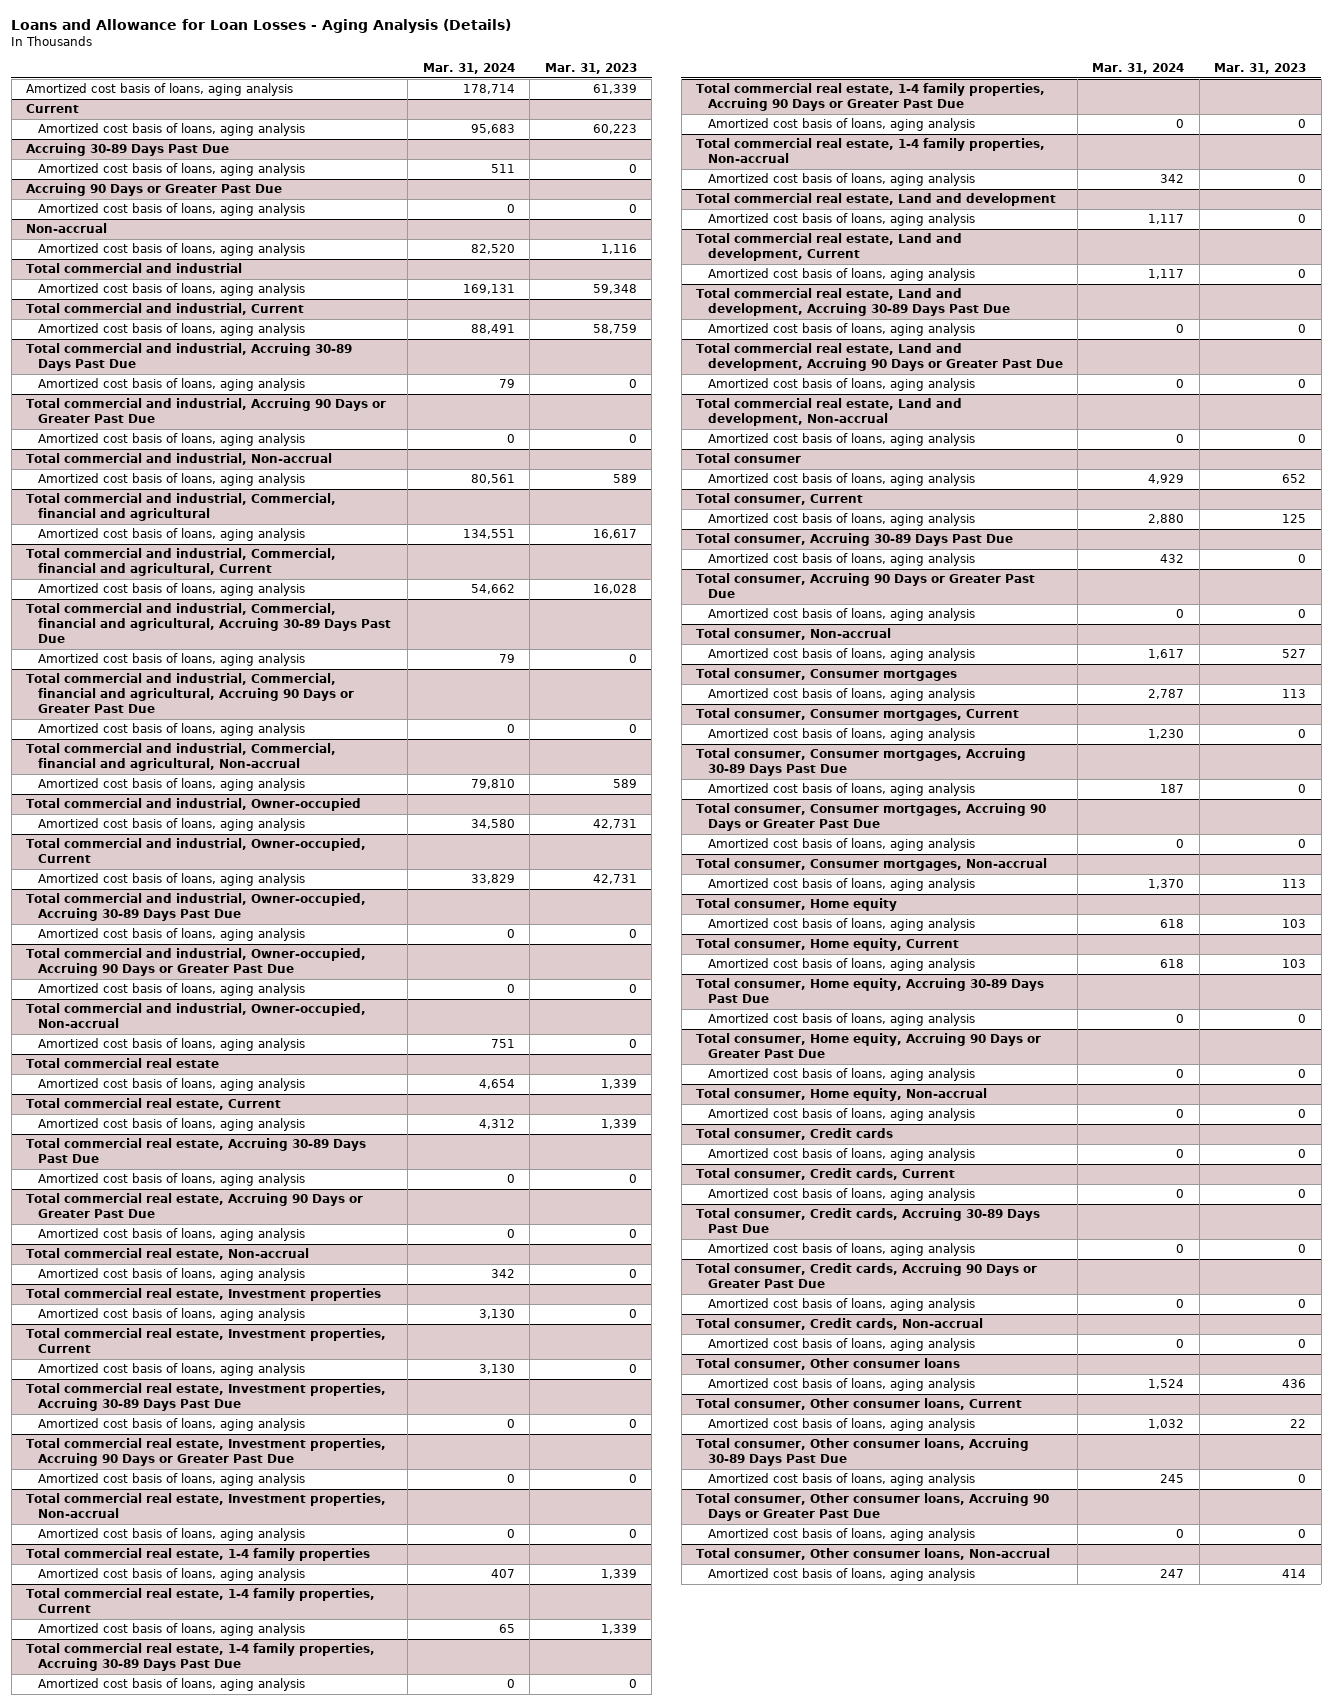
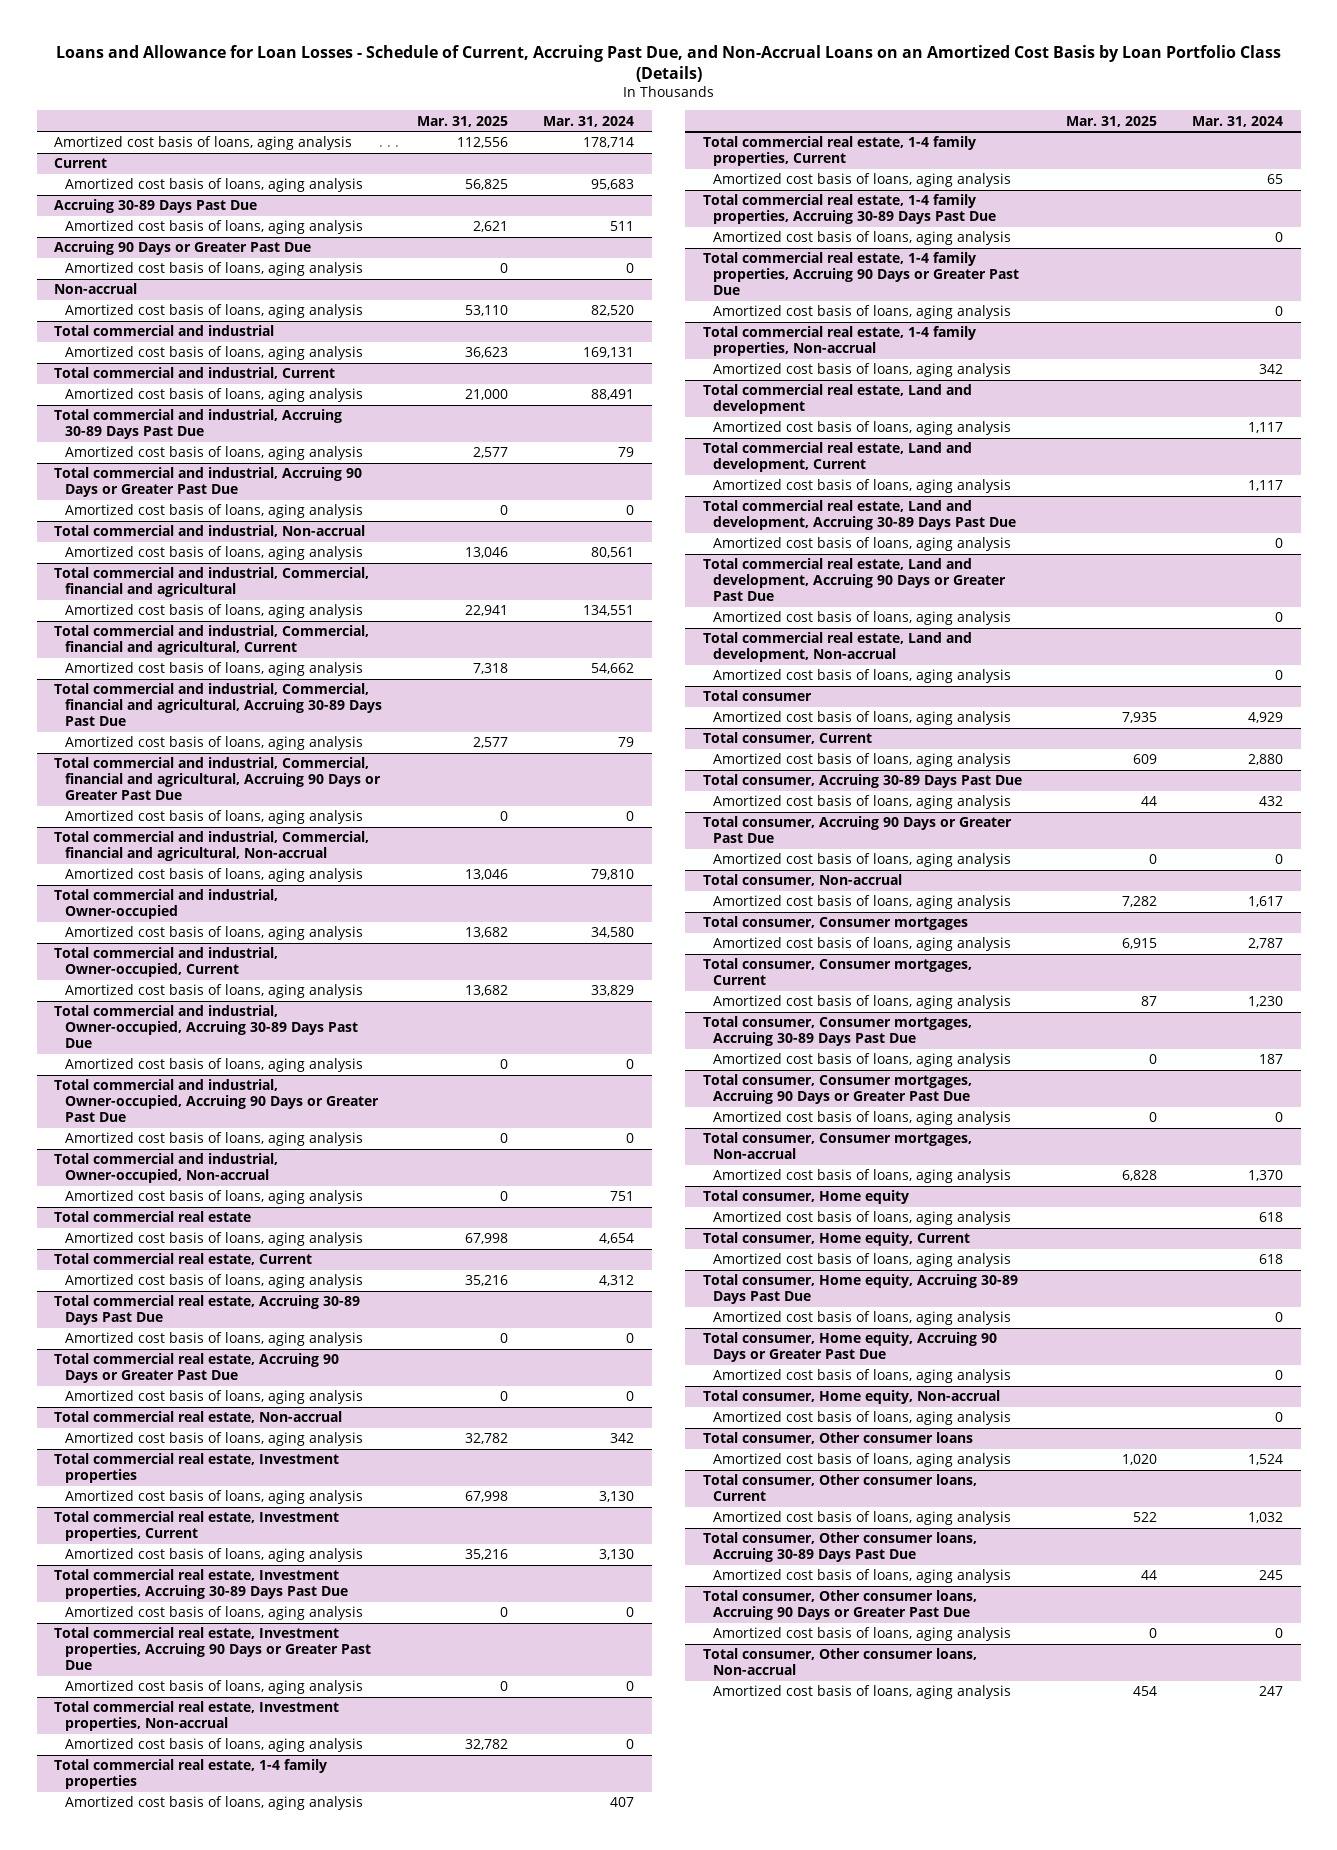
[11,18,512,33] Loans and Allowance for Loan Losses - Aging Analysis (Details) -> [55,44,1281,82] Loans and Allowance for Loan Losses - Schedule of Current, Accruing Past Due, and Non-Accrual Loans on an Amortized Cost Basis by Loan Portfolio Class (Details)
[544,63,637,75] Mar. 31, 2023 -> none
none -> [416,115,508,127] Mar. 31, 2025
[696,1128,894,1141] Total consumer, Credit cards -> none
[707,1148,975,1162] Amortized cost basis of loans, aging analysis -> none
[696,1168,956,1181] Total consumer, Credit cards, Current -> none
[707,1188,975,1202] Amortized cost basis of loans, aging analysis -> none
[696,1208,1041,1234] Total consumer, Credit cards, Accruing 30-89 Days Past Due -> none
[707,1243,975,1257] Amortized cost basis of loans, aging analysis -> none
[696,1263,1038,1289] Total consumer, Credit cards, Accruing 90 Days or Greater Past Due -> none
[707,1298,975,1312] Amortized cost basis of loans, aging analysis -> none
[696,1318,984,1331] Total consumer, Credit cards, Non-accrual -> none
[707,1338,975,1352] Amortized cost basis of loans, aging analysis -> none

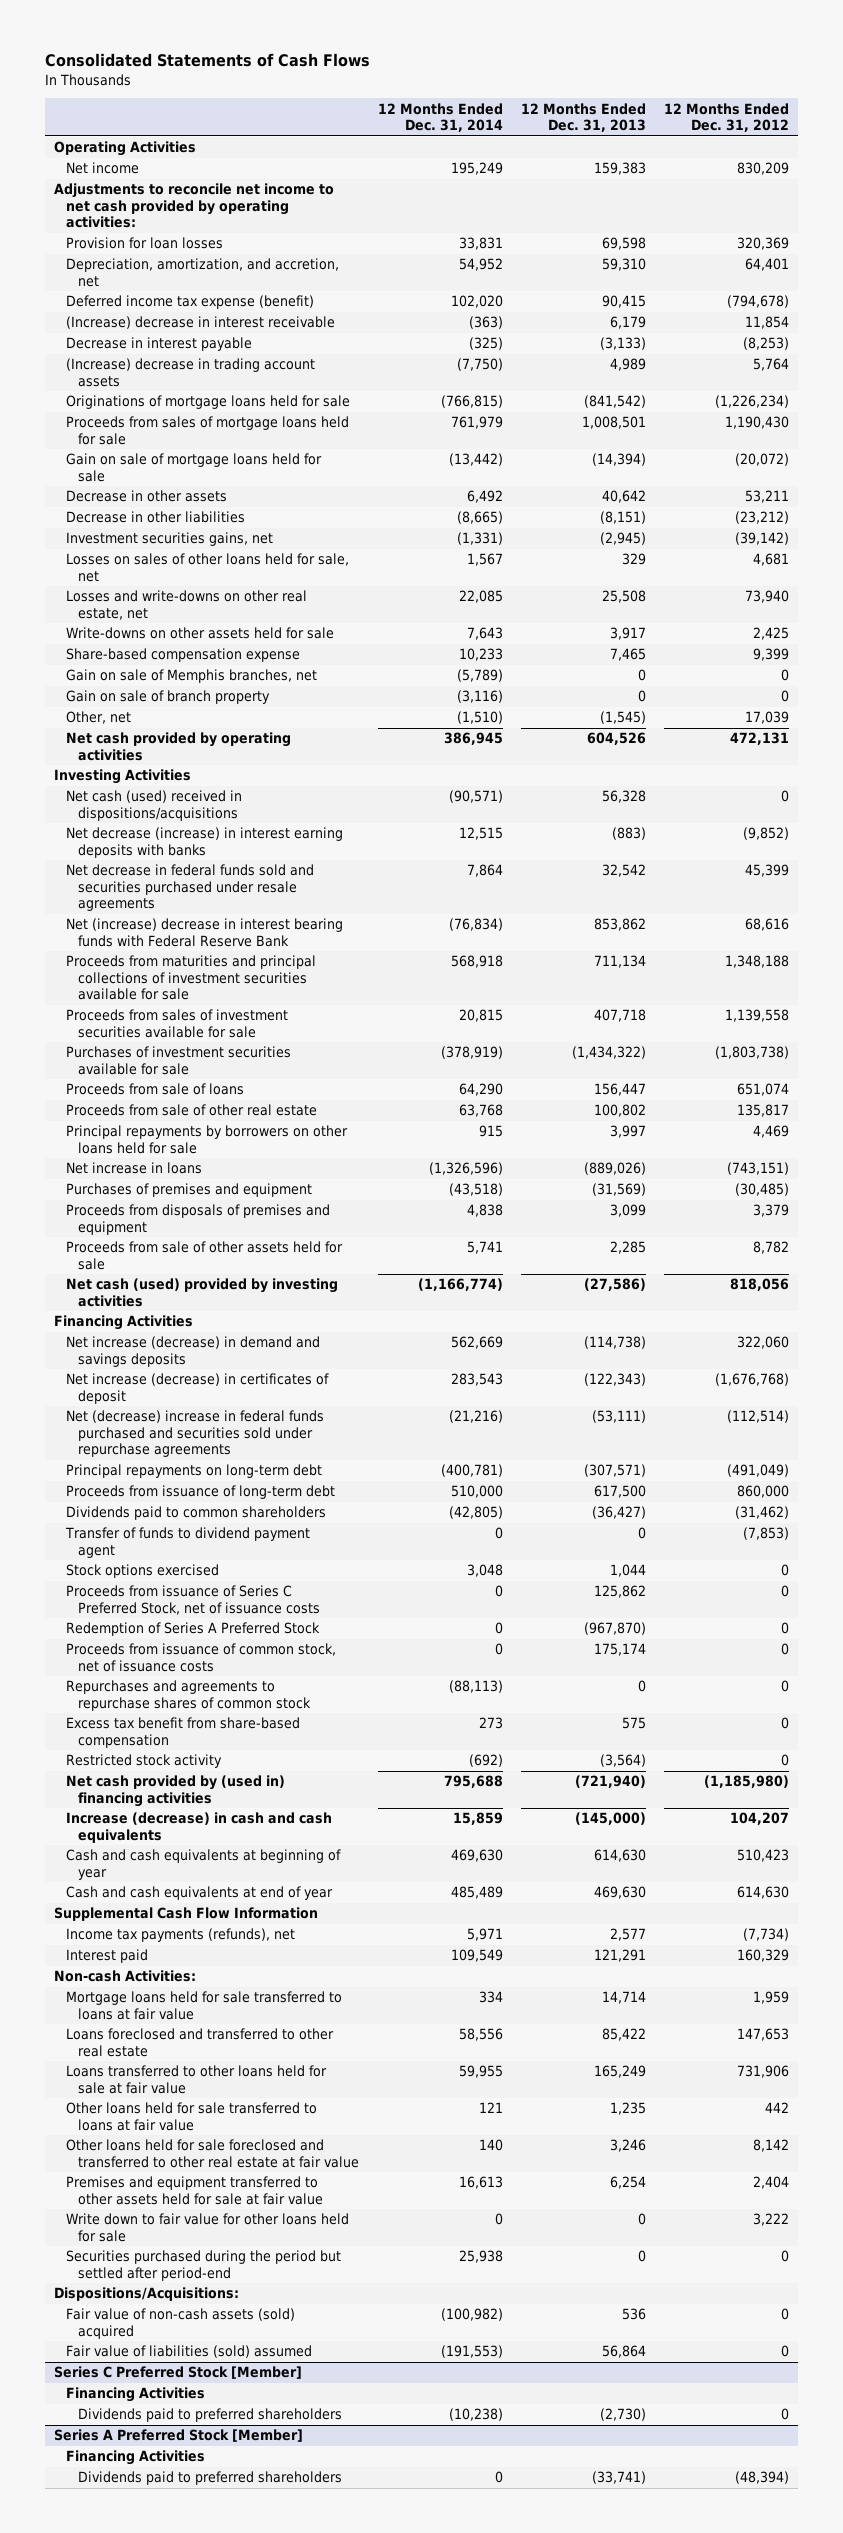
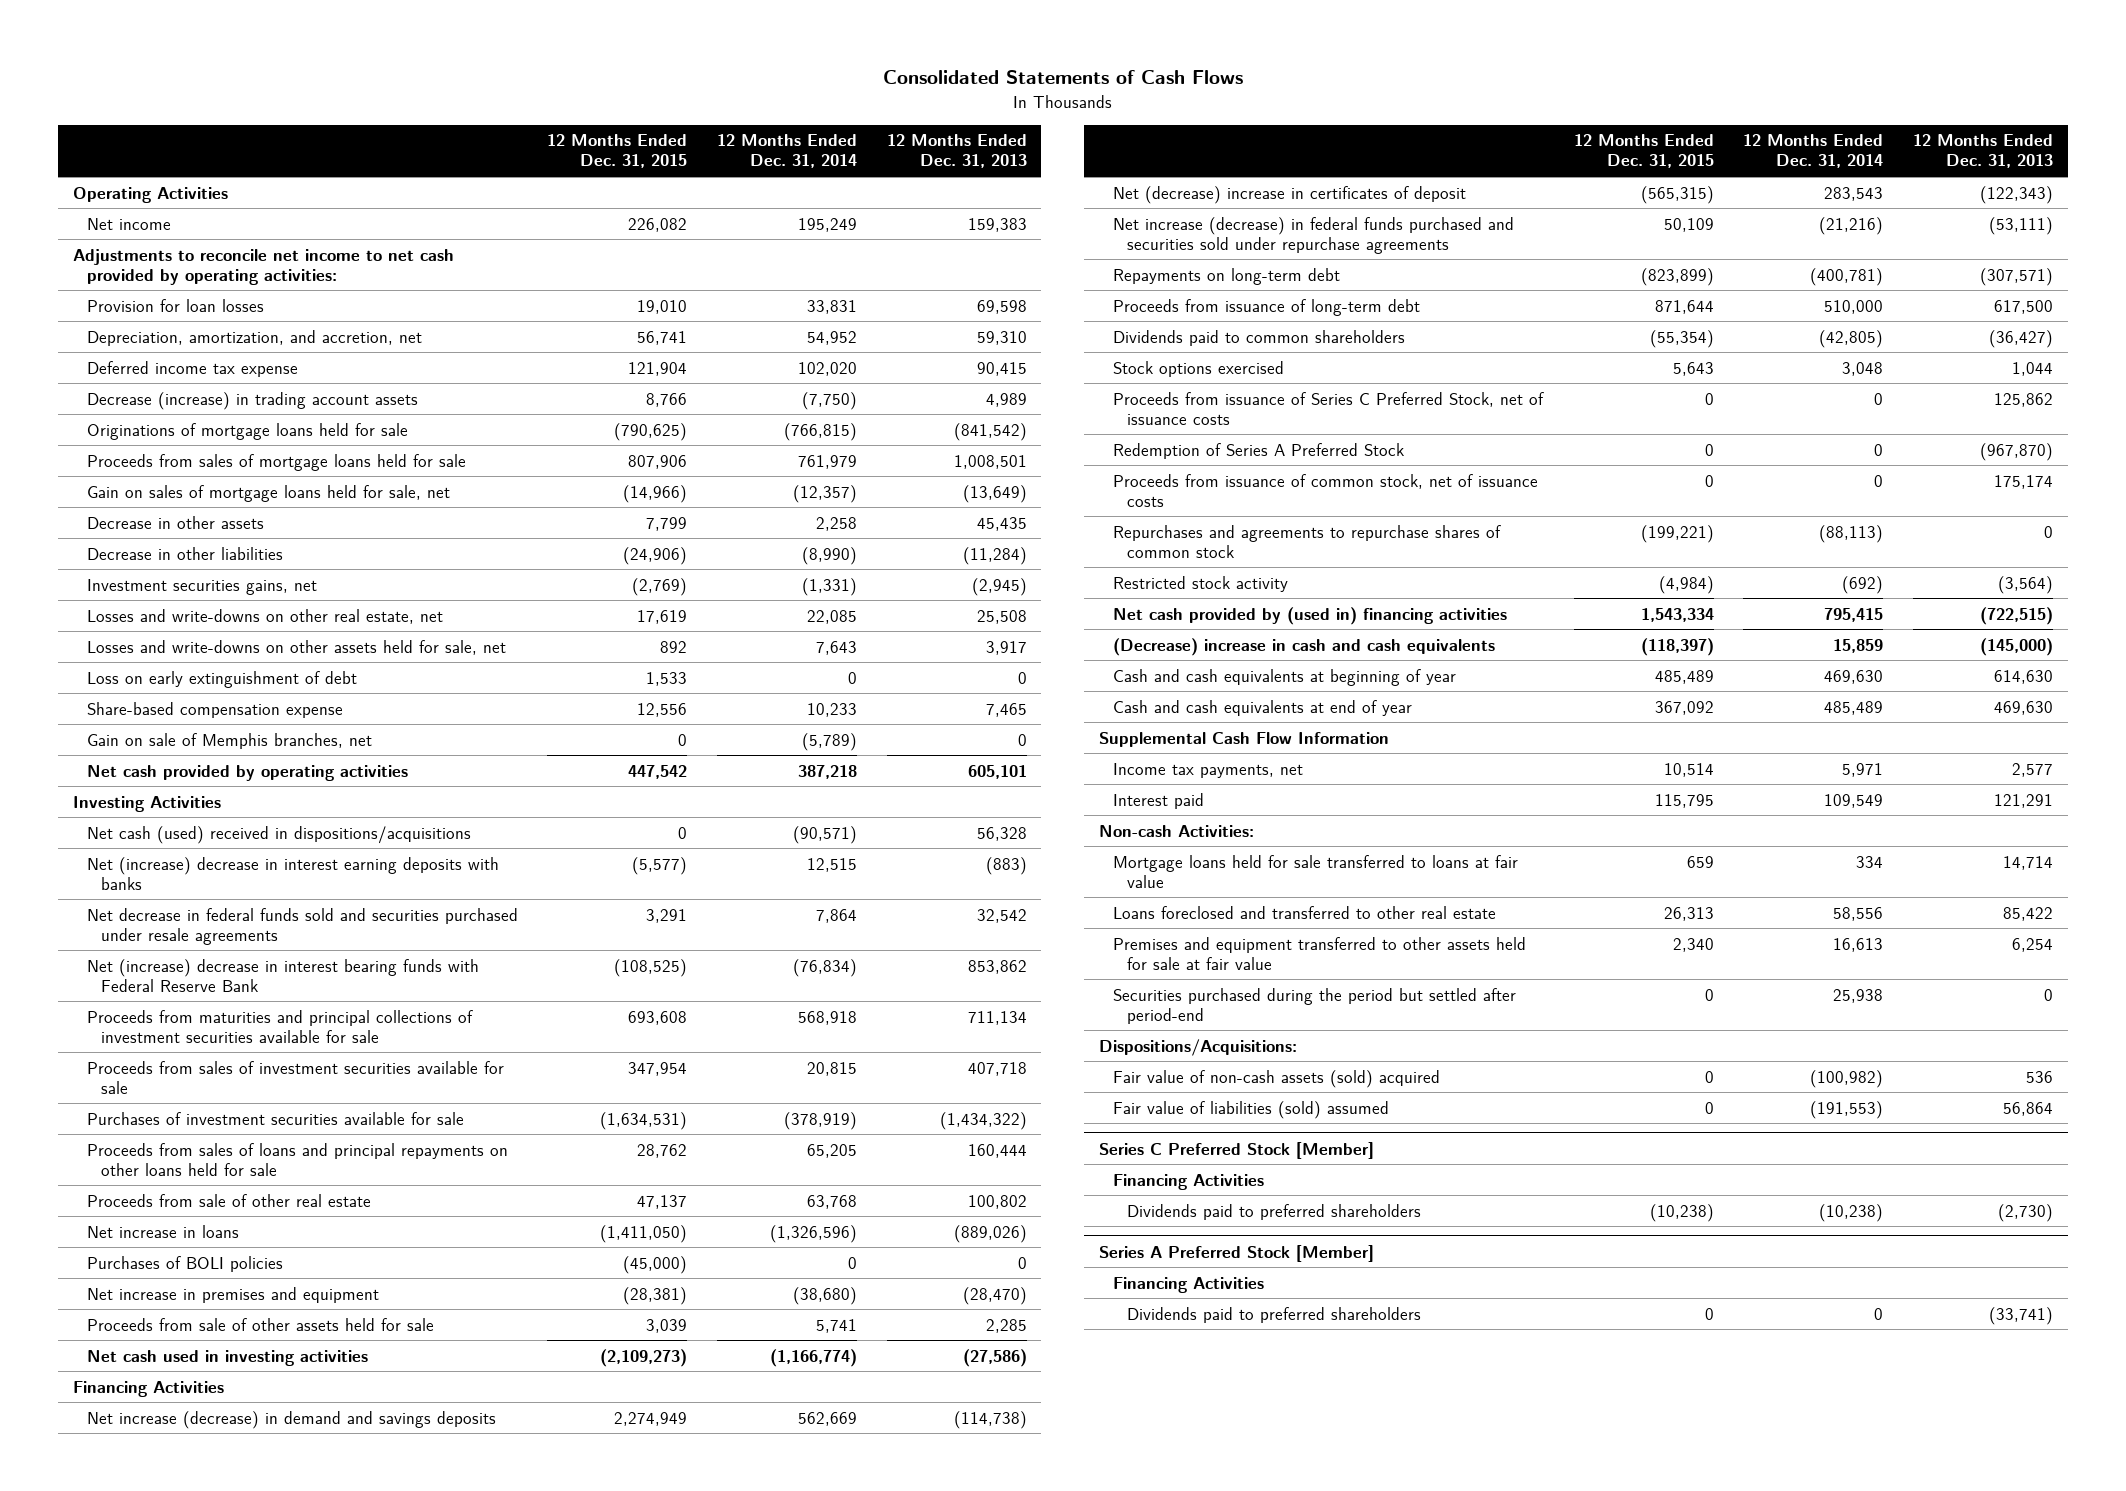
[663,102,789,133] 12 Months Ended Dec. 31, 2012 -> none
none -> [547,134,688,169] 12 Months Ended Dec. 31, 2015
[66,316,336,330] (Increase) decrease in interest receivable -> none
[66,337,253,352] Decrease in interest payable -> none
[66,295,315,310] Deferred income tax expense (benefit) -> [86,360,298,377] Deferred income tax expense
[66,358,316,387] (Increase) decrease in trading account assets -> [86,391,418,410] Decrease (increase) in trading account assets
[66,453,323,482] Gain on sale of mortgage loans held for sale -> [86,484,450,502] Gain on sales of mortgage loans held for sale, net
[448,453,503,467] (13,442) -> [792,484,857,503] (12,357)
[591,453,646,467] (14,394) -> [962,484,1027,503] (13,649)
[466,490,503,504] 6,492 -> [815,516,857,531] 2,258
[601,490,646,504] 40,642 -> [976,516,1027,531] 45,435
[456,511,503,525] (8,665) -> [801,546,857,565] (8,990)
[599,511,646,525] (8,151) -> [962,546,1027,565] (11,284)
[66,553,350,582] Losses on sales of other loans held for sale, net -> none
[66,627,335,640] Write-downs on other assets held for sale -> [86,639,506,655] Losses and write-downs on other assets held for sale, net
none -> [86,670,357,688] Loss on early extinguishment of debt
[66,690,271,705] Gain on sale of branch property -> none
[66,711,132,725] Other, net -> none
[443,732,503,746] 386,945 -> [797,764,857,779] 387,218
[586,732,646,746] 604,526 -> [967,764,1027,779] 605,101
[66,827,344,858] Net decrease (increase) in interest earning deposits with banks -> [86,856,499,890] Net (increase) decrease in interest earning deposits with banks
[66,1083,245,1096] Proceeds from sale of loans -> [86,1142,508,1176] Proceeds from sales of loans and principal repayments on other loans held for sale
[458,1083,503,1097] 64,290 -> [806,1143,857,1158] 65,205
[593,1083,646,1097] 156,447 -> [967,1143,1027,1158] 160,444
[66,1125,349,1154] Principal repayments by borrowers on other loans held for sale -> none
[66,1204,331,1235] Proceeds from disposals of premises and equipment -> none
none -> [86,1255,283,1272] Purchases of BOLI policies
[66,1183,313,1198] Purchases of premises and equipment -> [86,1286,379,1303] Net increase in premises and equipment
[448,1183,503,1197] (43,518) -> [792,1286,857,1305] (38,680)
[591,1183,646,1197] (31,569) -> [962,1286,1027,1305] (28,470)
[66,1278,339,1307] Net cash (used) provided by investing activities -> [86,1349,368,1366] Net cash used in investing activities
[66,1373,330,1404] Net increase (decrease) in certificates of deposit -> [1113,185,1467,204] Net (decrease) increase in certificates of deposit
[66,1410,325,1458] Net (decrease) increase in federal funds purchased and securities sold under repurchase agreements -> [1113,216,1515,254] Net increase (decrease) in federal funds purchased and securities sold under repurchase agreements
[66,1464,323,1479] Principal repayments on long-term debt -> [1113,267,1341,285] Repayments on long-term debt
[65,1527,311,1558] Transfer of funds to dividend payment agent -> none
[66,1717,301,1748] Excess tax benefit from share-based compensation -> none
[443,1775,503,1789] 795,688 -> [1824,607,1884,622] 795,415
[574,1775,646,1789] (721,940) -> [1980,606,2054,625] (722,515)
[66,1812,333,1843] Increase (decrease) in cash and cash equivalents -> [1113,637,1496,656] (Decrease) increase in cash and cash equivalents
[66,1928,296,1943] Income tax payments (refunds), net -> [1113,762,1304,778] Income tax payments, net
[66,2065,328,2094] Loans transferred to other loans held for sale at fair value -> none
[66,2102,318,2131] Other loans held for sale transferred to loans at fair value -> none
[66,2139,360,2168] Other loans held for sale foreclosed and transferred to other real estate at fair value -> none
[66,2213,350,2242] Write down to fair value for other loans held for sale -> none

